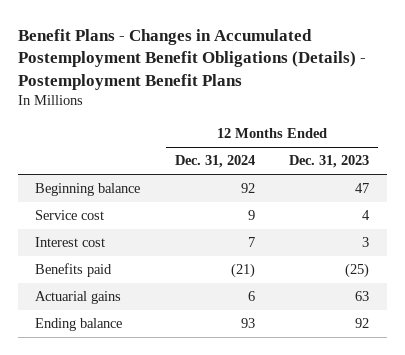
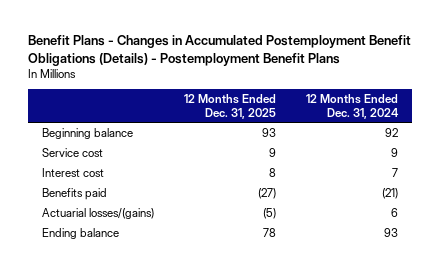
[289,155,370,169] Dec. 31, 2023 -> none
none -> [184,94,277,119] 12 Months Ended Dec. 31, 2025
[35,291,122,305] Actuarial gains -> [42,207,155,219] Actuarial losses/(gains)

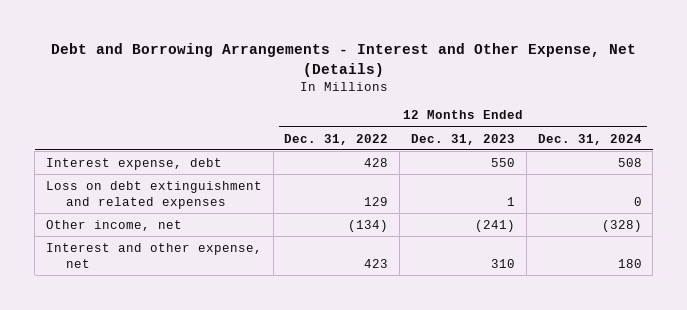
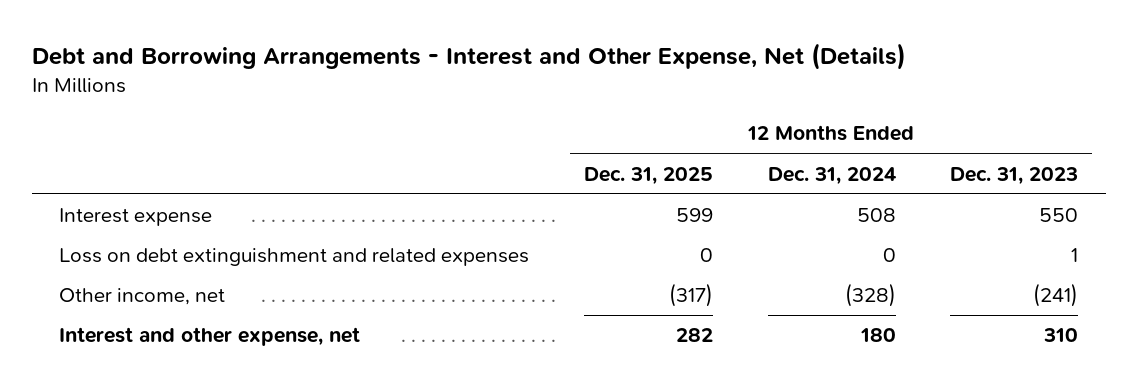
[284,133,389,145] Dec. 31, 2022 -> none
none -> [583,166,713,185] Dec. 31, 2025
[45,157,222,170] Interest expense, debt -> [58,208,212,227] Interest expense

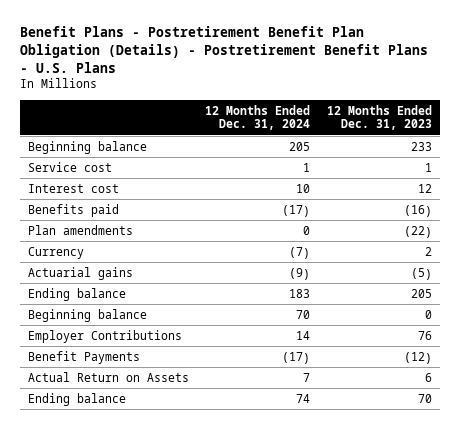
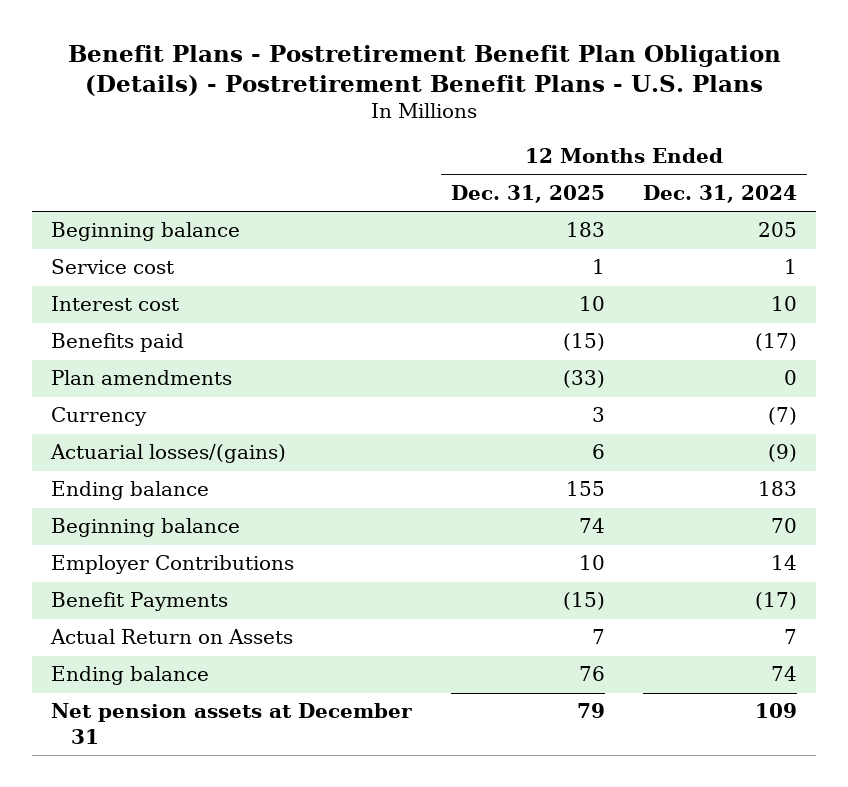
[326,104,432,131] 12 Months Ended Dec. 31, 2023 -> none
none -> [450,185,605,204] Dec. 31, 2025
[27,266,133,280] Actuarial gains -> [50,444,287,464] Actuarial losses/(gains)
none -> [51,703,413,744] Net pension assets at December 31

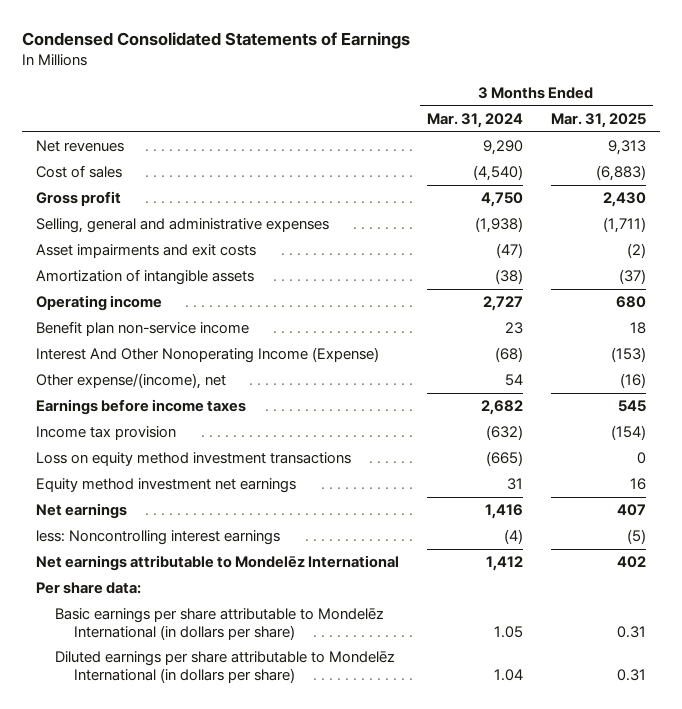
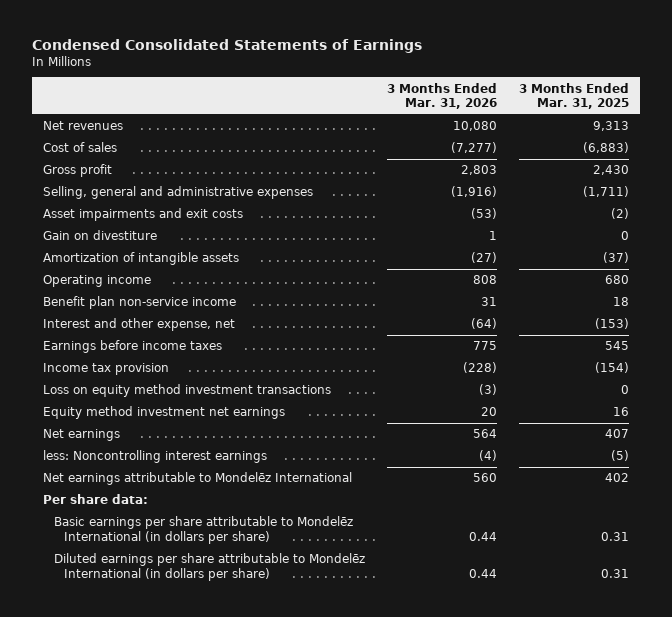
[426,112,523,128] Mar. 31, 2024 -> none
none -> [386,82,497,110] 3 Months Ended Mar. 31, 2026
none -> [43,230,158,241] Gain on divestiture
[35,373,226,390] Other expense/(income), net -> none
[35,347,379,364] Interest And Other Nonoperating Income (Expense) -> [43,318,236,332] Interest and other expense, net

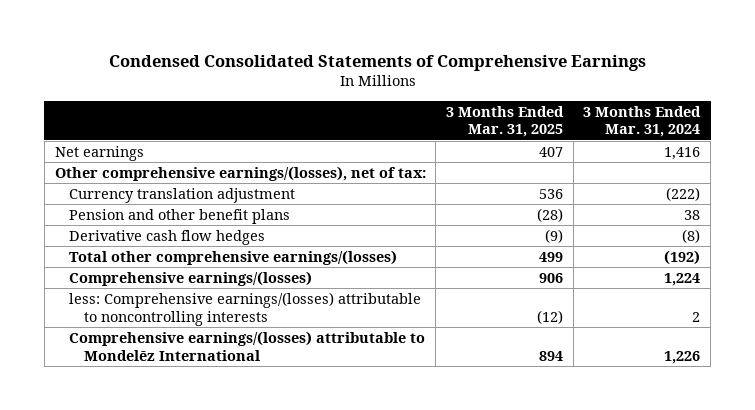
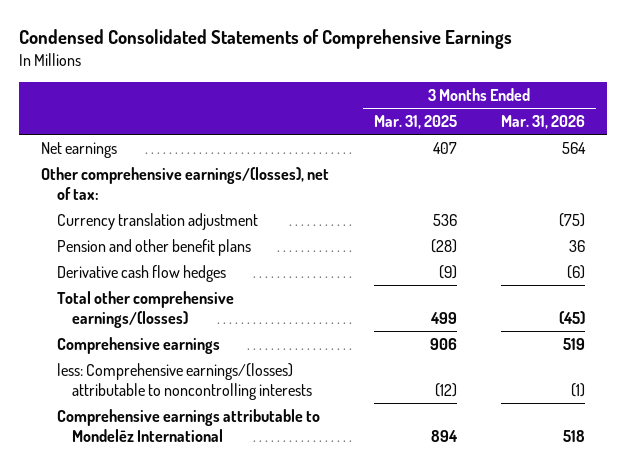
[583,105,702,138] 3 Months Ended Mar. 31, 2024 -> none
none -> [501,115,586,130] Mar. 31, 2026
[69,270,313,286] Comprehensive earnings/(losses) -> [56,336,220,354] Comprehensive earnings
[69,330,426,361] Comprehensive earnings/(losses) attributable to Mondelēz International -> [56,408,320,442] Comprehensive earnings attributable to Mondelēz International

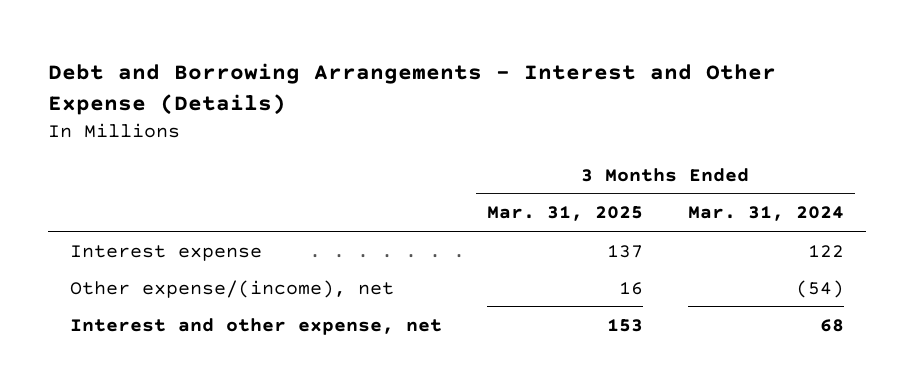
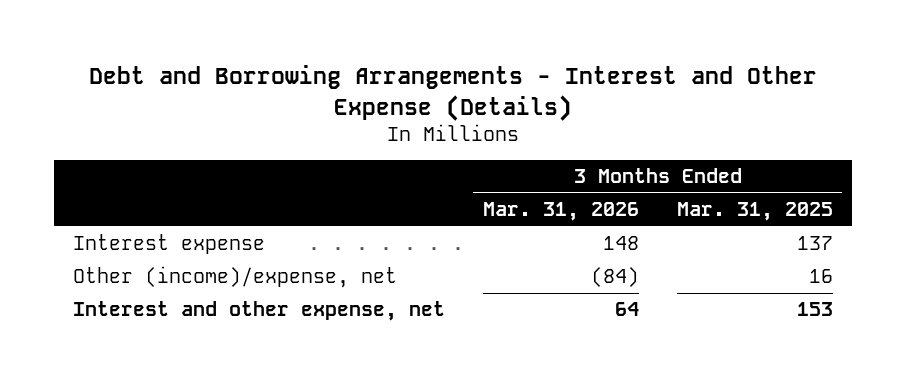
[687,206,844,222] Mar. 31, 2024 -> none
none -> [482,202,639,222] Mar. 31, 2026
[70,279,395,298] Other expense/(income), net -> [73,266,398,289] Other (income)/expense, net

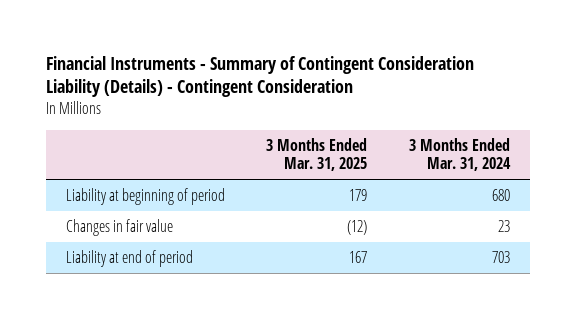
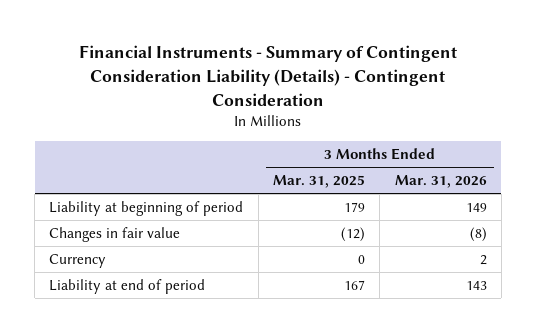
[408,137,511,172] 3 Months Ended Mar. 31, 2024 -> none
none -> [394,175,487,189] Mar. 31, 2026
none -> [49,253,107,268] Currency

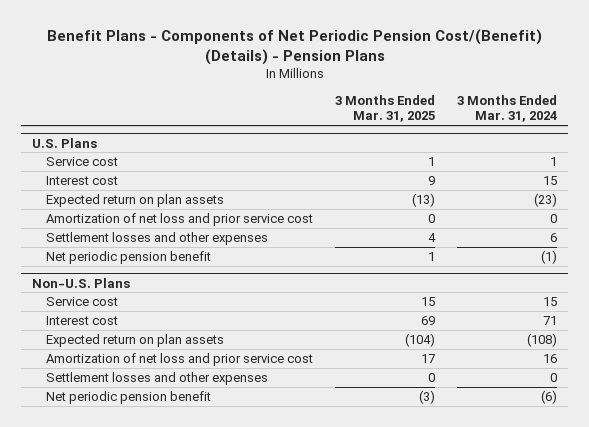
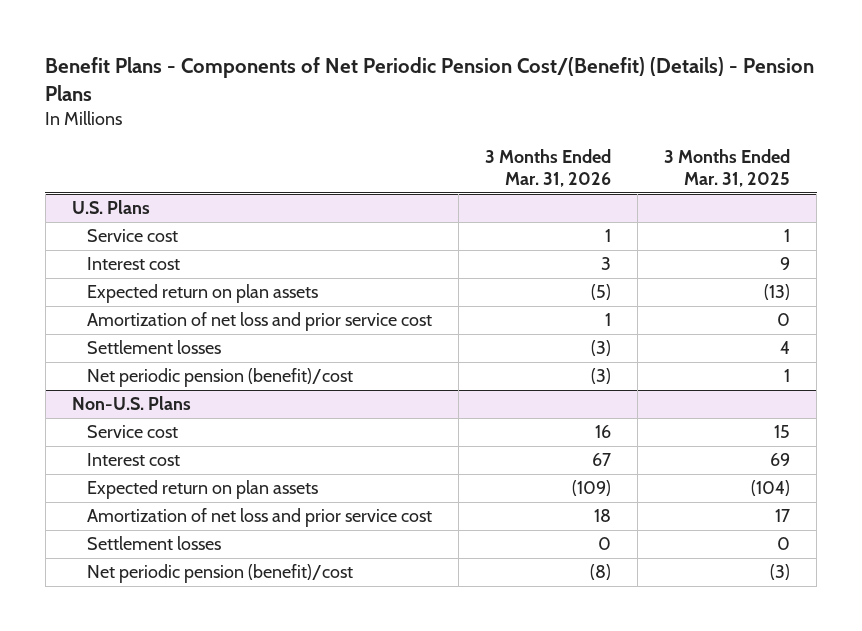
[457,95,558,123] 3 Months Ended Mar. 31, 2024 -> none
none -> [485,149,612,187] 3 Months Ended Mar. 31, 2026
[45,232,268,246] Settlement losses and other expenses -> none
none -> [87,340,222,355] Settlement losses
[45,251,211,265] Net periodic pension benefit -> [87,368,354,388] Net periodic pension (benefit)/cost
[45,372,268,386] Settlement losses and other expenses -> none
none -> [87,536,222,551] Settlement losses
[45,391,211,405] Net periodic pension benefit -> [87,564,354,584] Net periodic pension (benefit)/cost

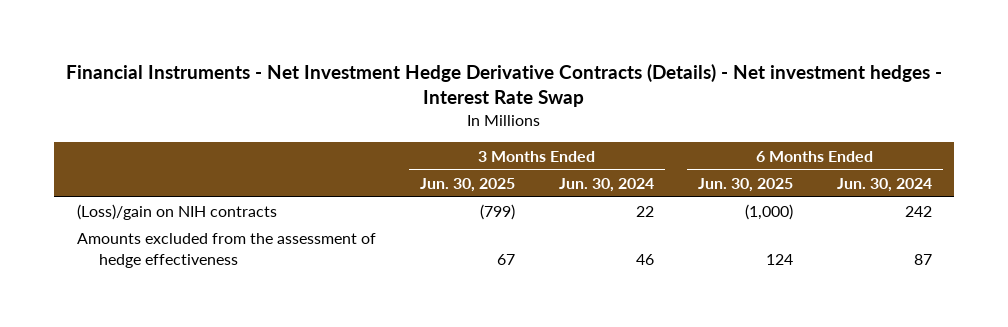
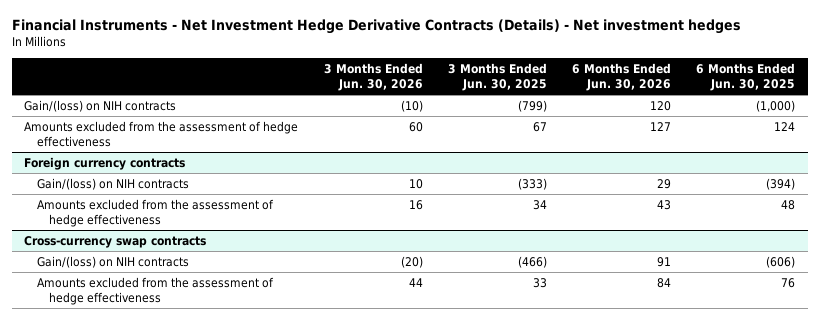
[66,64,943,108] Financial Instruments - Net Investment Hedge Derivative Contracts (Details) - Net investment hedges - Interest Rate Swap -> [11,19,741,35] Financial Instruments - Net Investment Hedge Derivative Contracts (Details) - Net investment hedges
[558,177,654,192] Jun. 30, 2024 -> none
[836,177,932,192] Jun. 30, 2024 -> none
none -> [323,62,423,92] 3 Months Ended Jun. 30, 2026
none -> [571,62,671,92] 6 Months Ended Jun. 30, 2026
[76,204,277,221] (Loss)/gain on NIH contracts -> [24,99,177,112] Gain/(loss) on NIH contracts
none -> [24,156,186,170] Foreign currency contracts
none -> [36,177,189,190] Gain/(loss) on NIH contracts
none -> [36,198,274,227] Amounts excluded from the assessment of hedge effectiveness
none -> [24,235,207,248] Cross-currency swap contracts
none -> [36,255,189,268] Gain/(loss) on NIH contracts
none -> [36,276,274,305] Amounts excluded from the assessment of hedge effectiveness

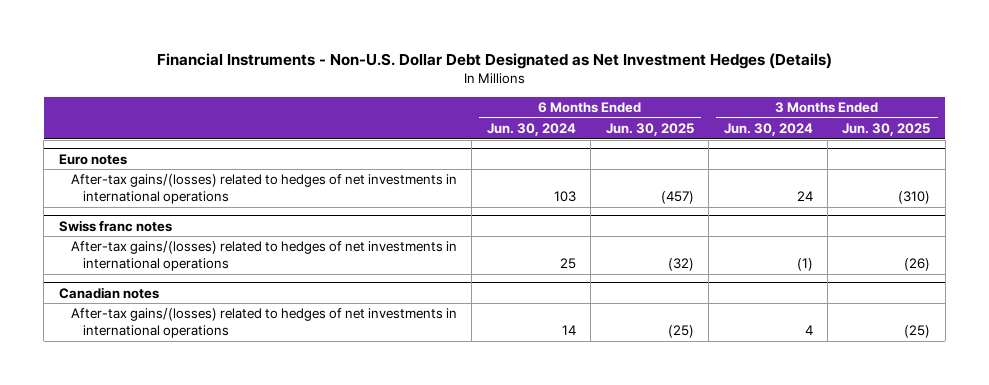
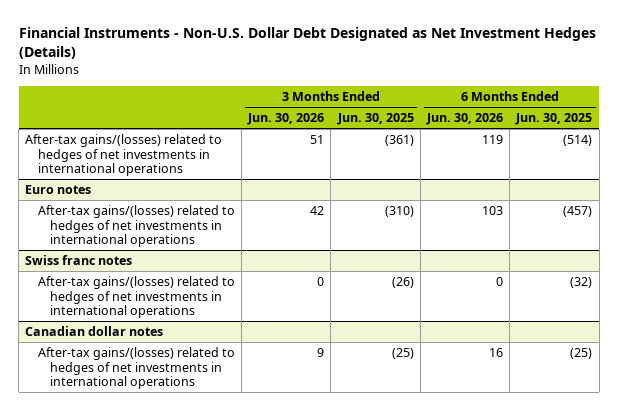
[486,123,576,137] Jun. 30, 2024 -> none
[723,123,813,137] Jun. 30, 2024 -> none
none -> [247,113,325,126] Jun. 30, 2026
none -> [426,113,504,126] Jun. 30, 2026
none -> [25,133,223,177] After-tax gains/(losses) related to hedges of net investments in international operations
[58,286,159,299] Canadian notes -> [25,325,164,336] Canadian dollar notes

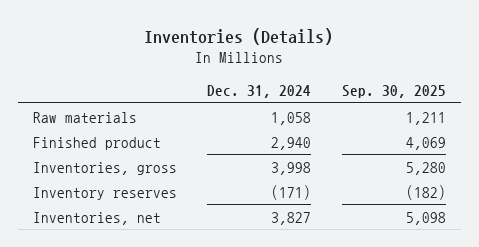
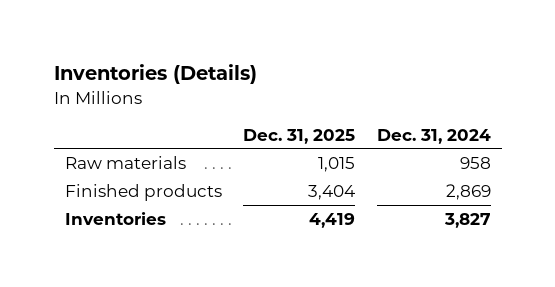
[341,85,446,99] Sep. 30, 2025 -> none
none -> [243,128,356,144] Dec. 31, 2025
[33,161,178,175] Inventories, gross -> none
[33,186,178,200] Inventory reserves -> none
[271,111,312,125] 1,058 -> [459,156,491,169] 958
[33,136,162,150] Finished product -> [64,183,222,201] Finished products
[271,136,312,150] 2,940 -> [445,183,491,200] 2,869
[33,211,162,225] Inventories, net -> [64,211,166,225] Inventories

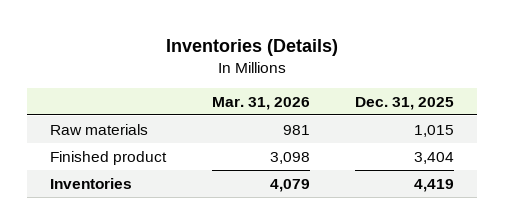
[376,128,491,144] Dec. 31, 2024 -> none
none -> [211,96,310,110] Mar. 31, 2026
[64,183,222,201] Finished products -> [50,150,168,165] Finished product

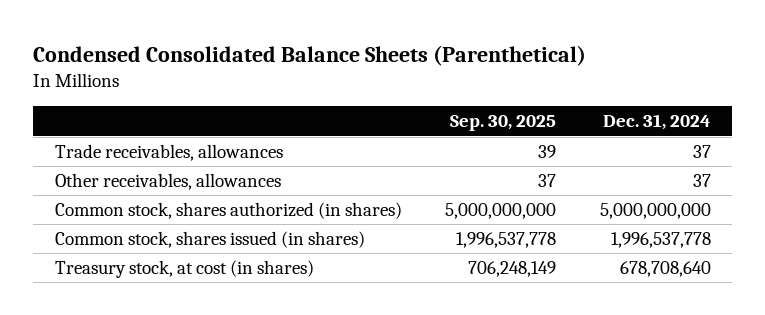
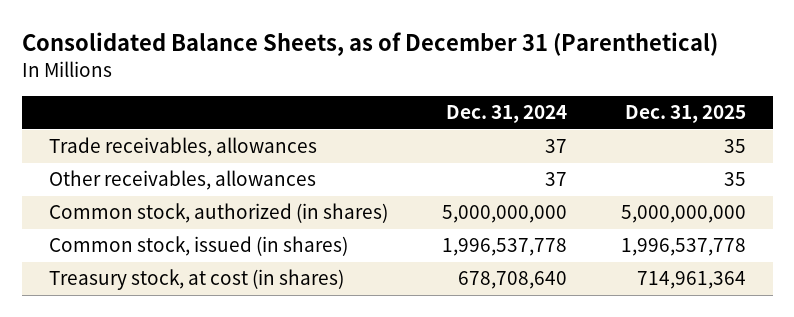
[33,45,587,67] Condensed Consolidated Balance Sheets (Parenthetical) -> [21,32,718,57] Consolidated Balance Sheets, as of December 31 (Parenthetical)
[450,115,557,132] Sep. 30, 2025 -> none
none -> [624,105,746,124] Dec. 31, 2025
[54,202,402,220] Common stock, shares authorized (in shares) -> [48,203,388,224] Common stock, authorized (in shares)
[54,231,365,249] Common stock, shares issued (in shares) -> [48,236,348,257] Common stock, issued (in shares)

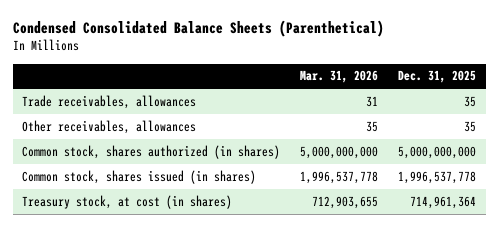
[21,32,718,57] Consolidated Balance Sheets, as of December 31 (Parenthetical) -> [12,19,384,37] Condensed Consolidated Balance Sheets (Parenthetical)
[445,105,567,124] Dec. 31, 2024 -> none
none -> [300,70,379,84] Mar. 31, 2026
[48,203,388,224] Common stock, authorized (in shares) -> [22,144,281,159] Common stock, shares authorized (in shares)
[48,236,348,257] Common stock, issued (in shares) -> [22,169,257,184] Common stock, shares issued (in shares)

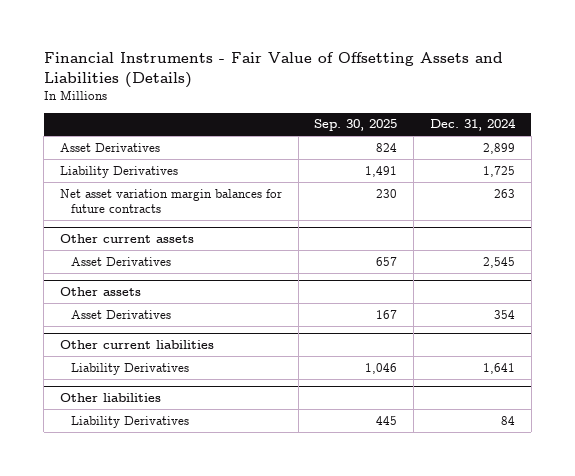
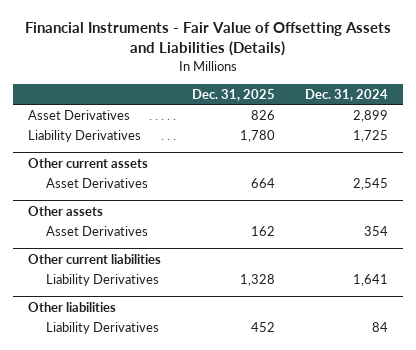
[314,119,398,132] Sep. 30, 2025 -> none
none -> [191,88,275,101] Dec. 31, 2025
[59,188,282,213] Net asset variation margin balances for future contracts -> none

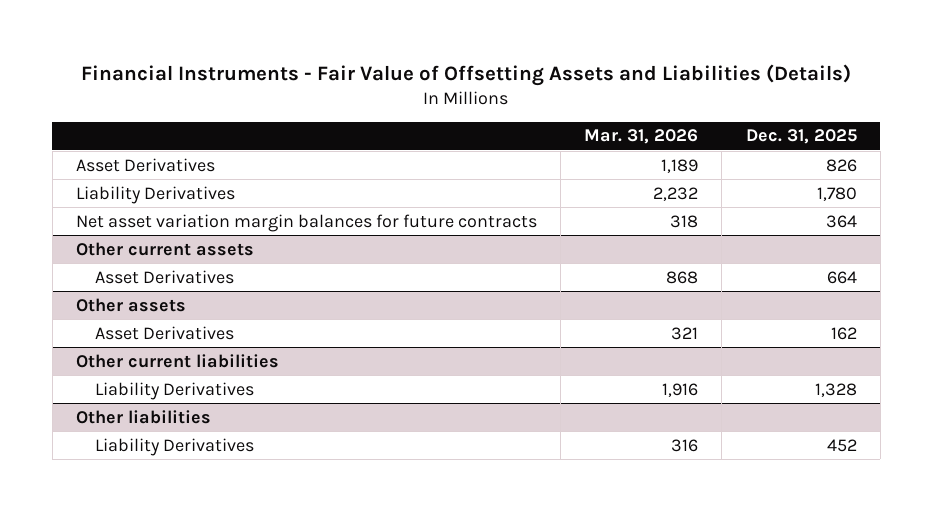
[305,88,389,101] Dec. 31, 2024 -> none
none -> [584,129,699,145] Mar. 31, 2026
none -> [76,213,538,232] Net asset variation margin balances for future contracts

